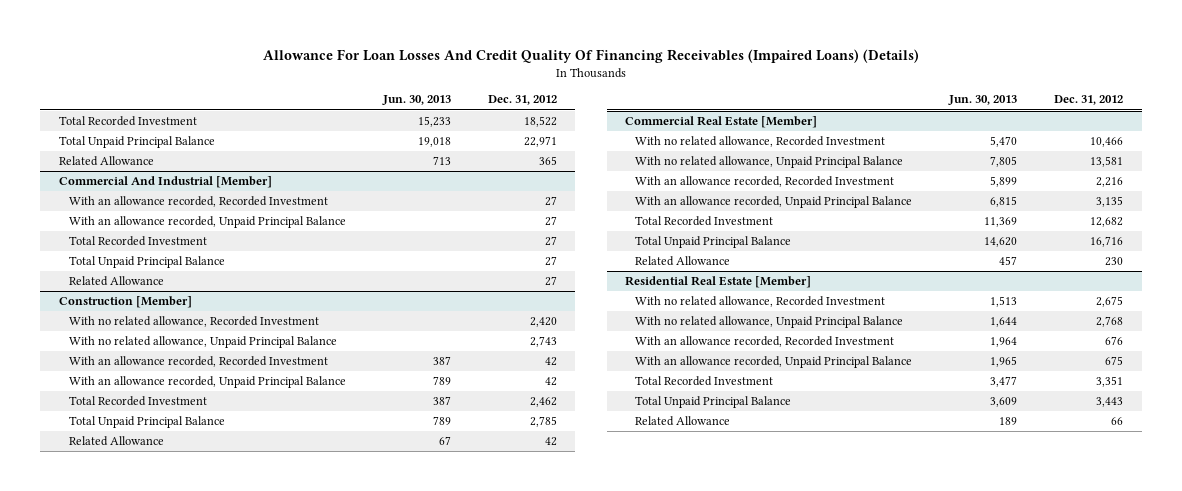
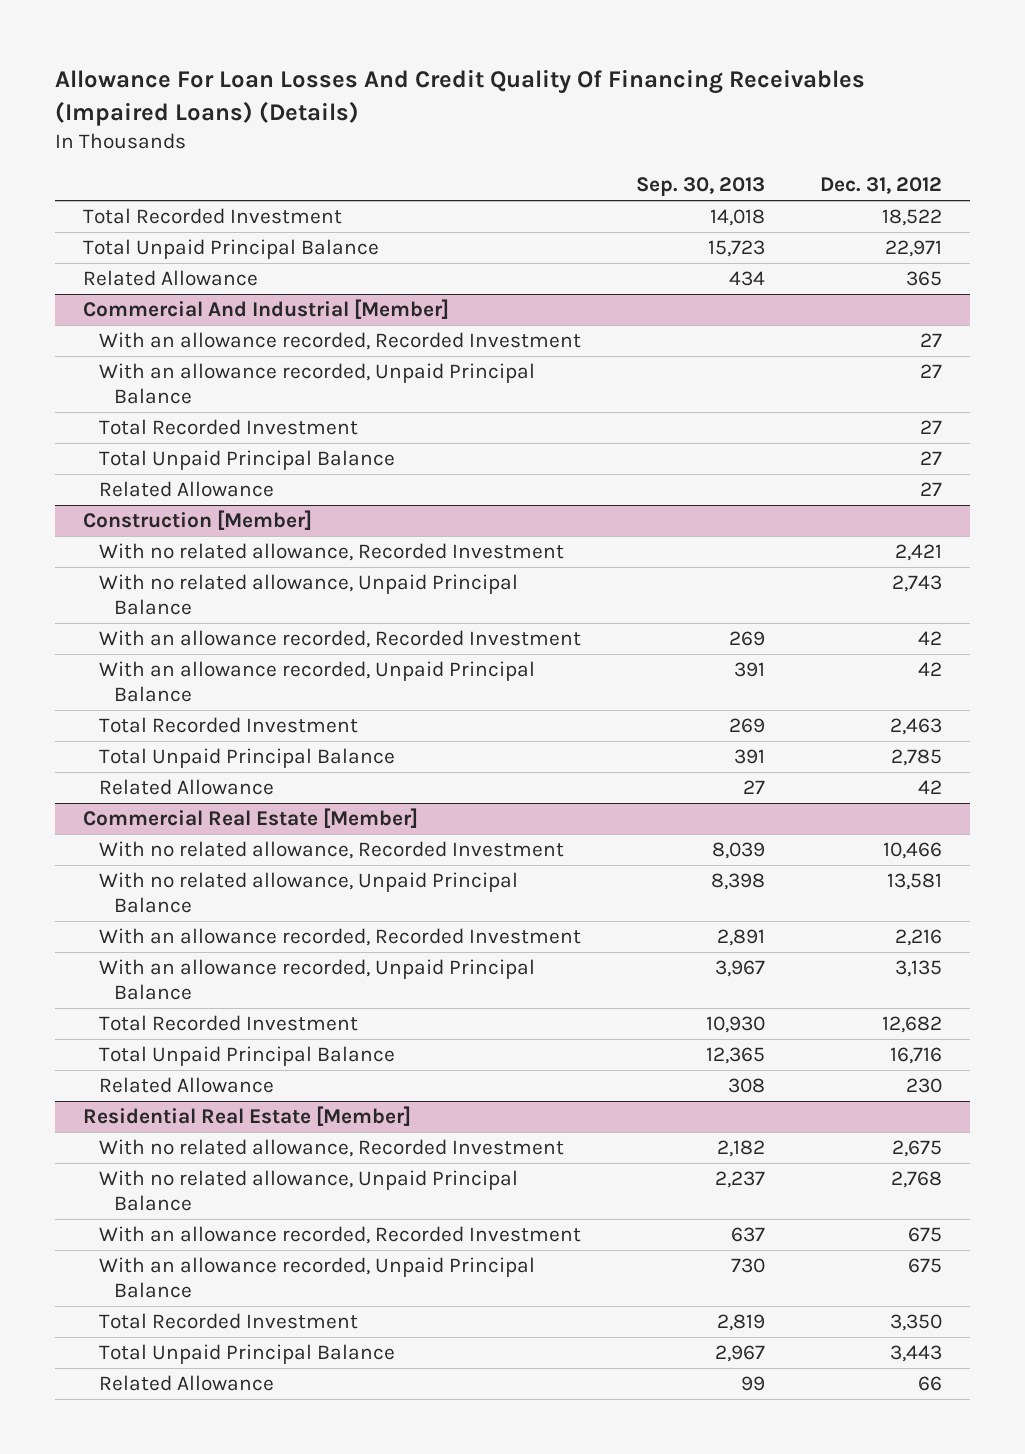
[381,95,451,106] Jun. 30, 2013 -> none
none -> [635,177,765,197] Sep. 30, 2013
[529,317,557,328] 2,420 -> [895,543,943,561] 2,421
[529,397,557,408] 2,462 -> [890,717,943,735] 2,463
[1105,336,1124,346] 676 -> [908,1226,943,1242] 675
[1096,376,1124,388] 3,351 -> [890,1313,943,1331] 3,350

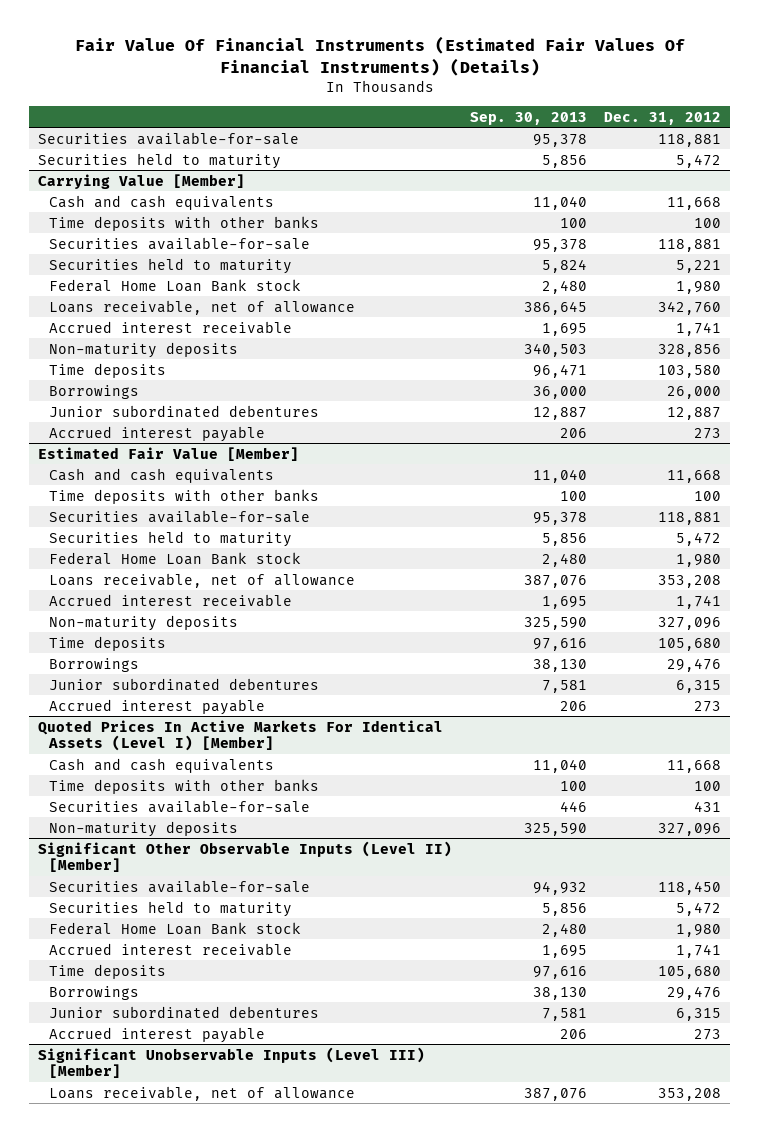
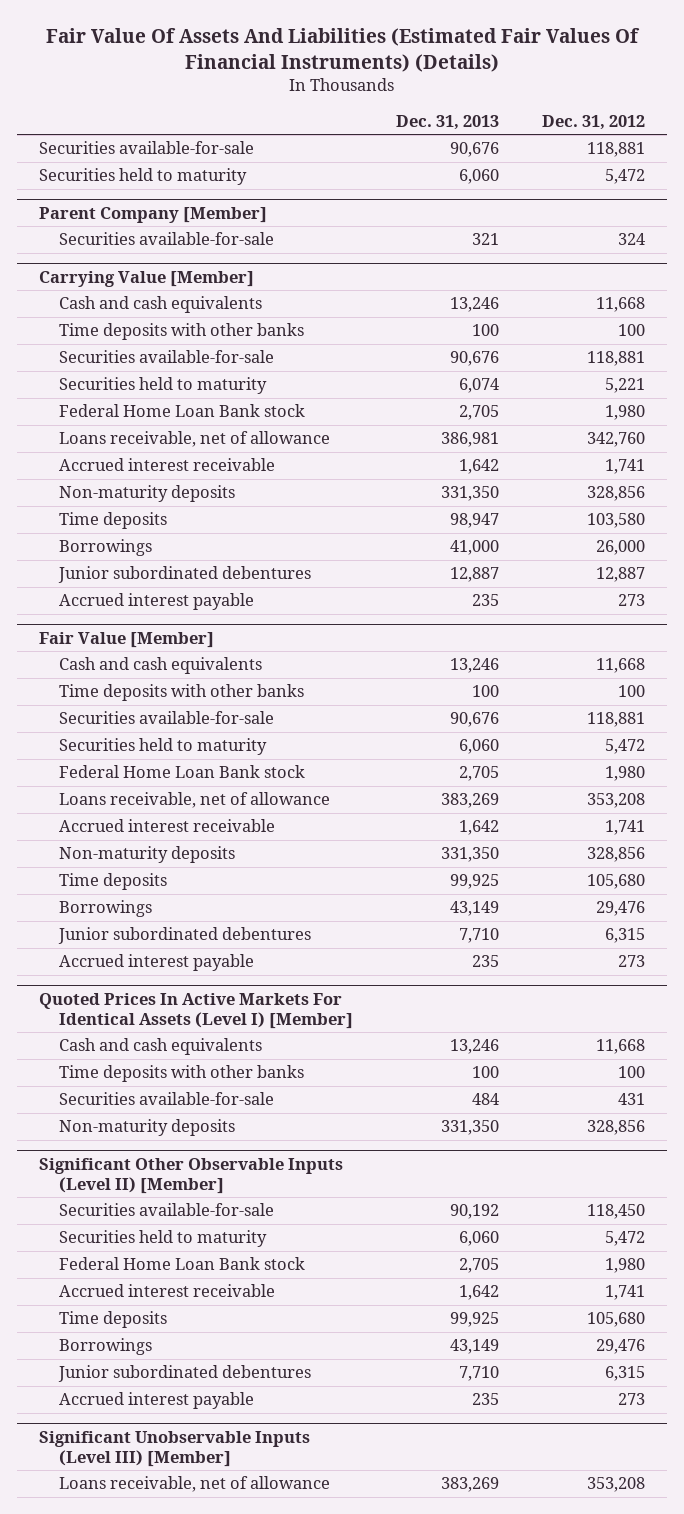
[74,36,685,76] Fair Value Of Financial Instruments (Estimated Fair Values Of Financial Instruments) (Details) -> [46,27,641,72] Fair Value Of Assets And Liabilities (Estimated Fair Values Of Financial Instruments) (Details)
[469,111,587,125] Sep. 30, 2013 -> none
none -> [396,114,500,130] Dec. 31, 2013
none -> [38,206,267,223] Parent Company [Member]
none -> [59,232,275,246] Securities available-for-sale
[38,446,300,461] Estimated Fair Value [Member] -> [38,631,214,648] Fair Value [Member]
[658,616,722,630] 327,096 -> [587,847,646,863] 328,856
[658,822,722,836] 327,096 -> [587,1120,646,1136] 328,856

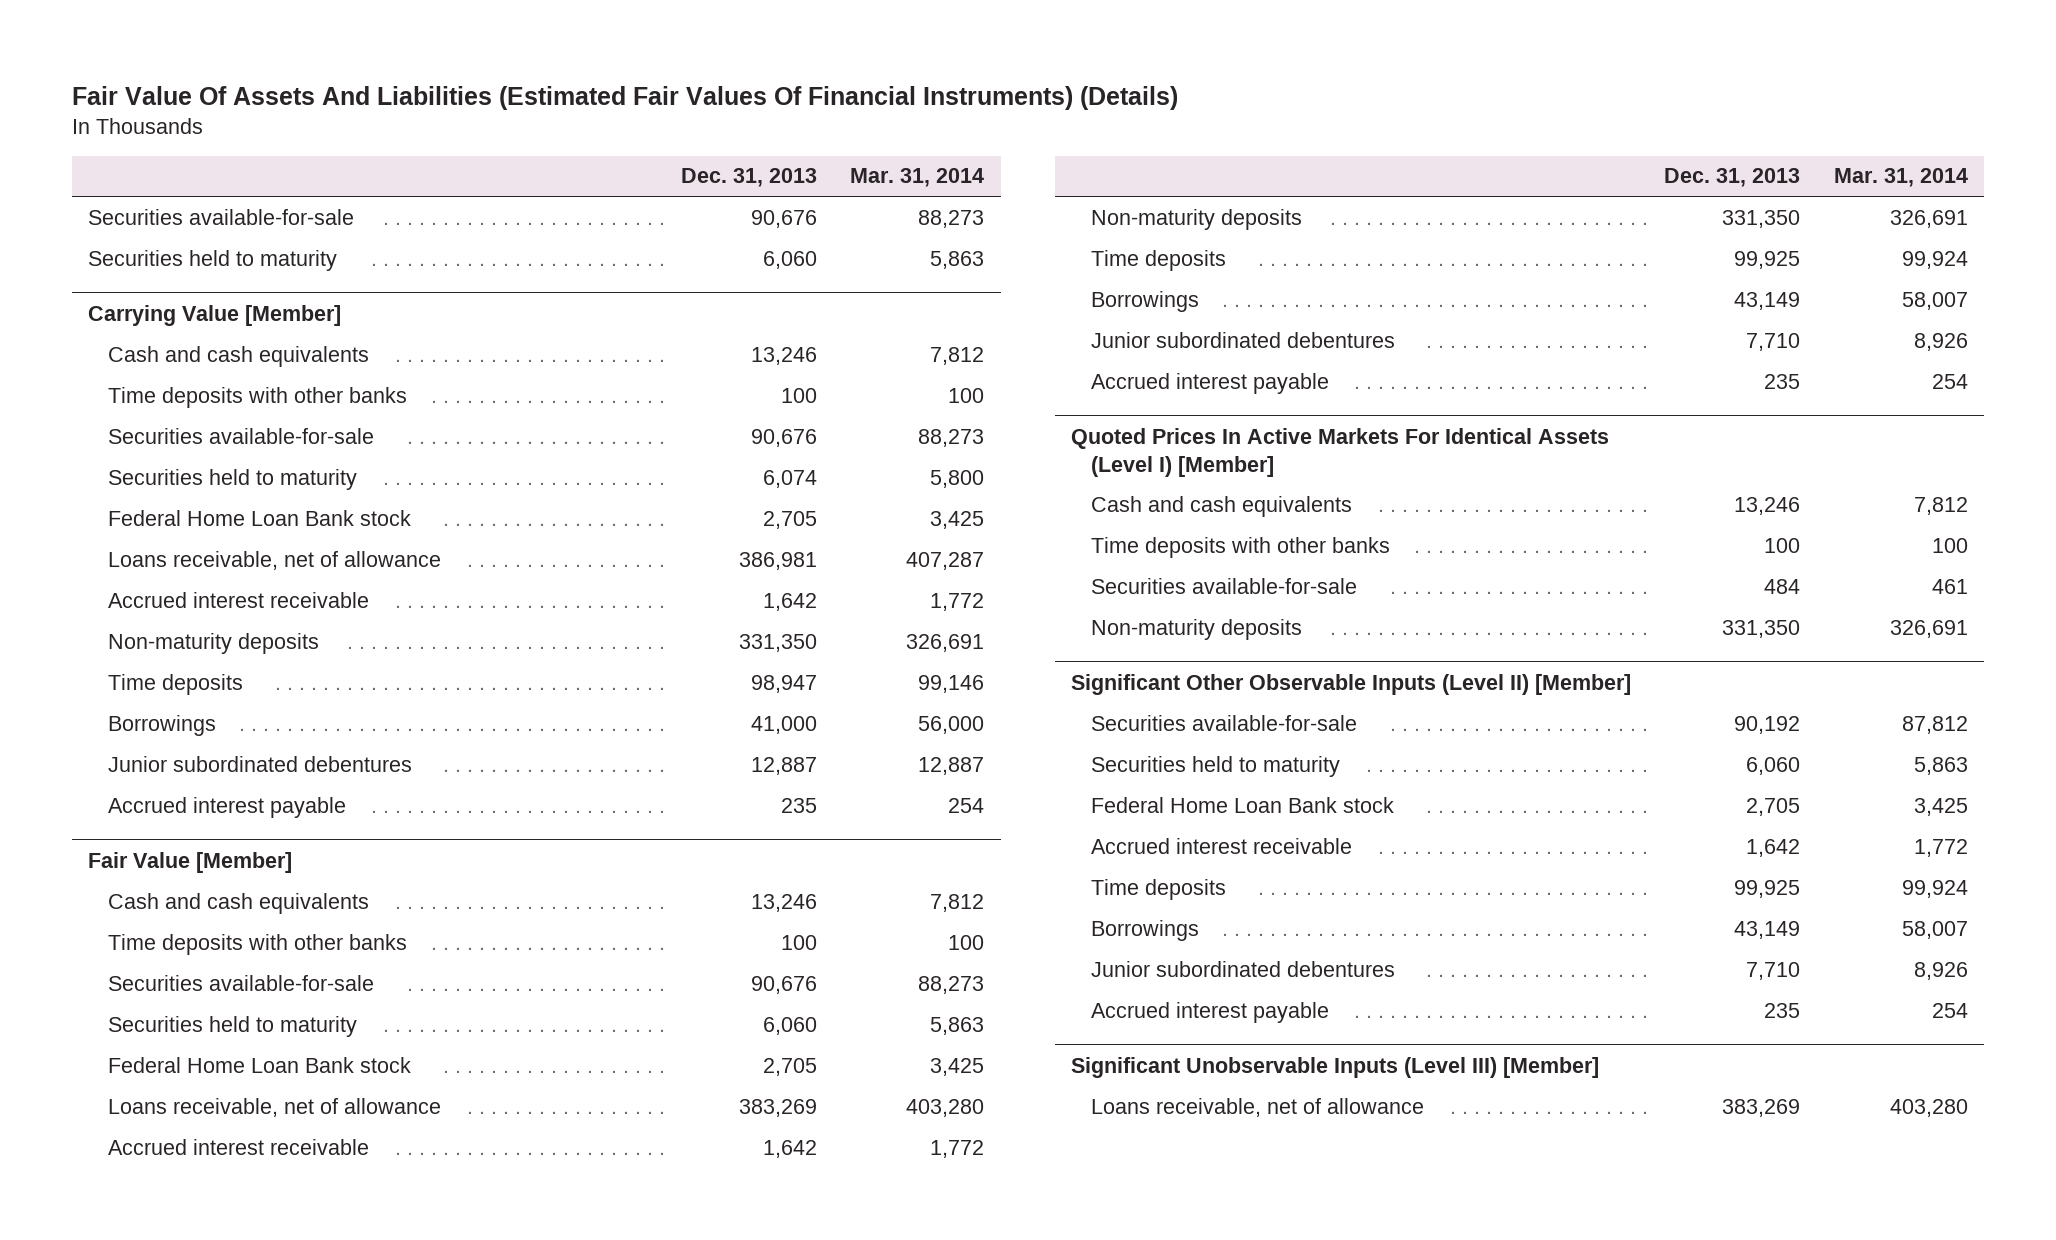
[542,114,646,130] Dec. 31, 2012 -> none
none -> [850,168,985,188] Mar. 31, 2014
[38,206,267,223] Parent Company [Member] -> none
[59,232,275,246] Securities available-for-sale -> none

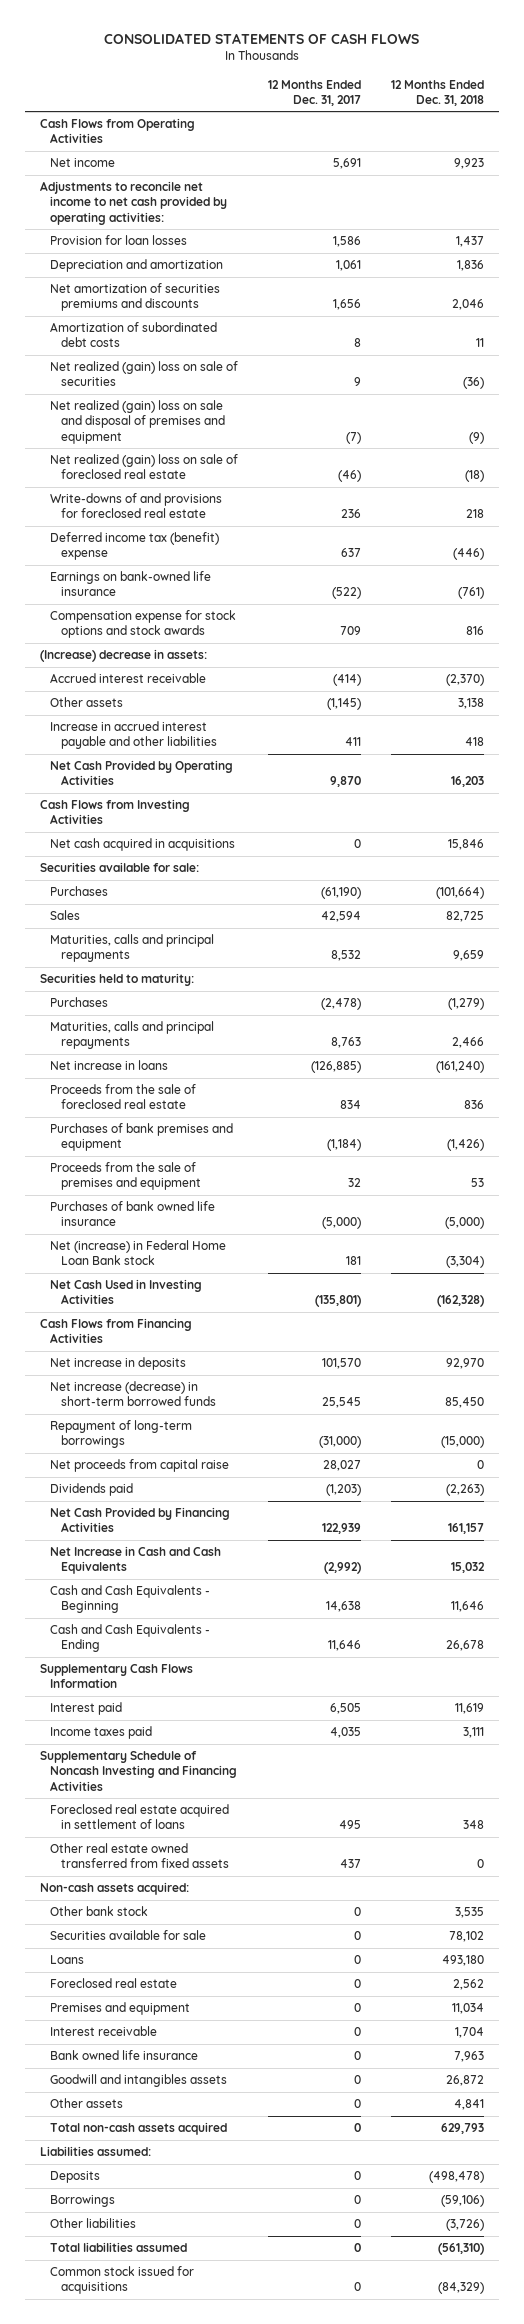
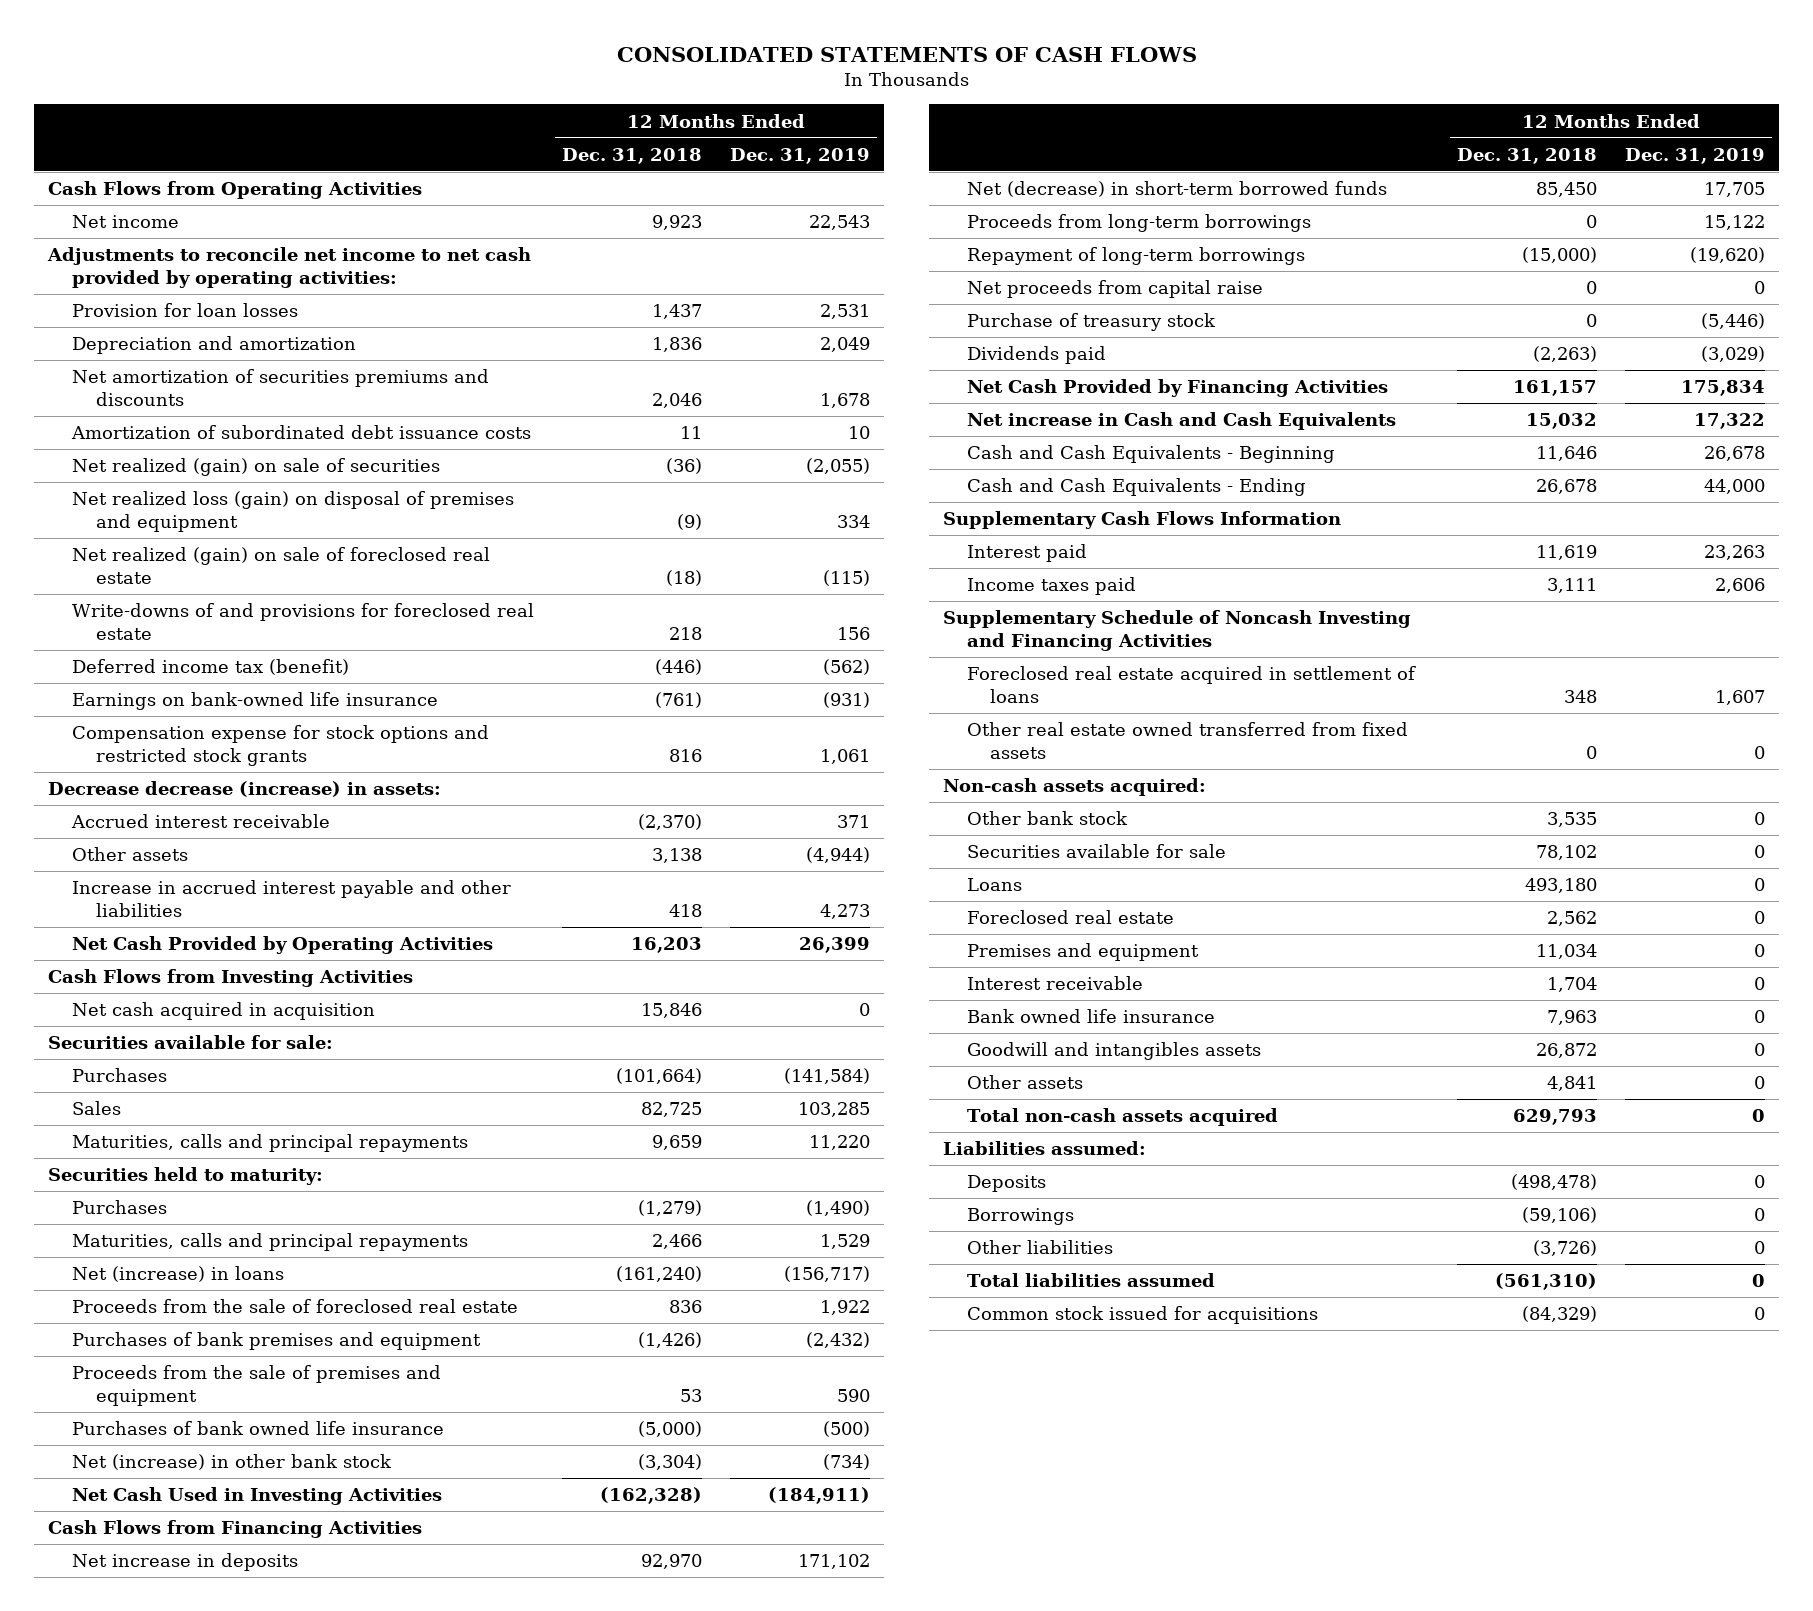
[268,79,362,106] 12 Months Ended Dec. 31, 2017 -> none
none -> [730,147,871,164] Dec. 31, 2019
[50,322,218,348] Amortization of subordinated debt costs -> [70,425,531,440] Amortization of subordinated debt issuance costs
[50,361,239,387] Net realized (gain) loss on sale of securities -> [71,458,440,477] Net realized (gain) on sale of securities
[50,400,225,444] Net realized (gain) loss on sale and disposal of premises and equipment -> [71,491,514,532] Net realized loss (gain) on disposal of premises and equipment
[50,454,239,480] Net realized (gain) loss on sale of foreclosed real estate -> [71,547,490,584] Net realized (gain) on sale of foreclosed real estate
[50,532,220,561] Deferred income tax (benefit) expense -> [71,659,349,676] Deferred income tax (benefit)
[50,610,237,639] Compensation expense for stock options and stock awards -> [71,725,489,766] Compensation expense for stock options and restricted stock grants
[39,649,207,663] (Increase) decrease in assets: -> [48,781,442,798] Decrease decrease (increase) in assets:
[50,838,236,852] Net cash acquired in acquisitions -> [71,1002,375,1021] Net cash acquired in acquisition
[50,1060,169,1071] Net increase in loans -> [71,1266,284,1283] Net (increase) in loans
[50,1240,227,1266] Net (increase) in Federal Home Loan Bank stock -> [71,1454,392,1471] Net (increase) in other bank stock
[50,1381,216,1407] Net increase (decrease) in short-term borrowed funds -> [966,181,1387,198] Net (decrease) in short-term borrowed funds
none -> [966,214,1311,233] Proceeds from long-term borrowings
none -> [966,313,1216,332] Purchase of treasury stock
[50,1546,222,1575] Net Increase in Cash and Cash Equivalents -> [966,412,1396,431] Net increase in Cash and Cash Equivalents

